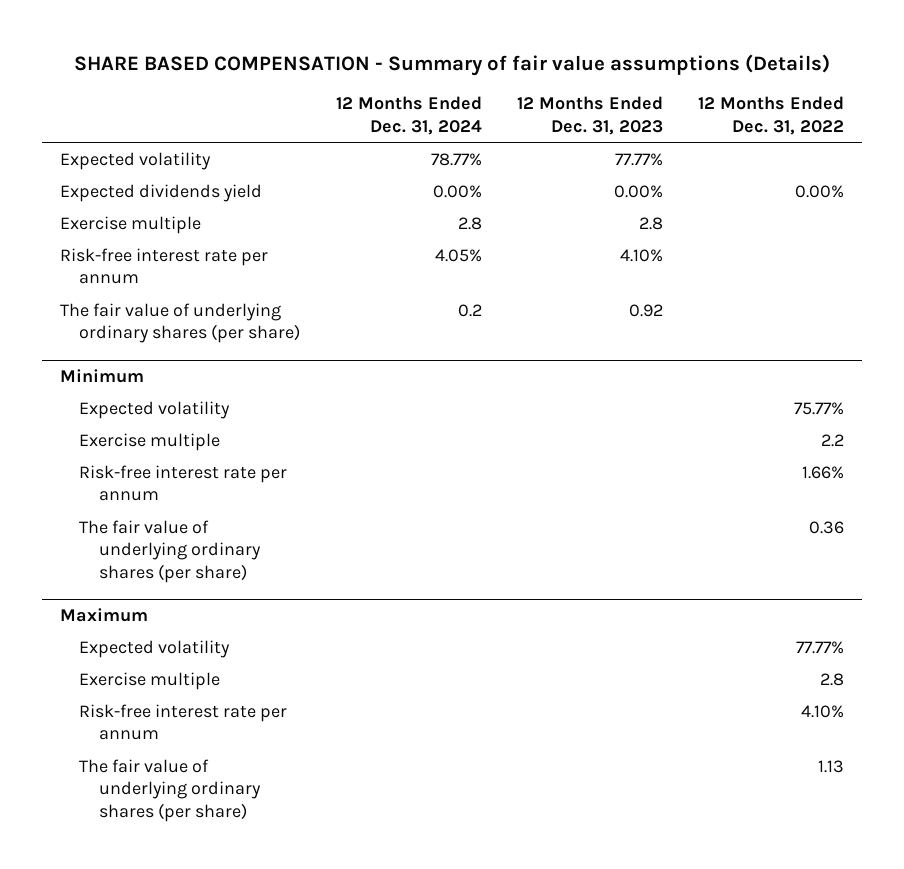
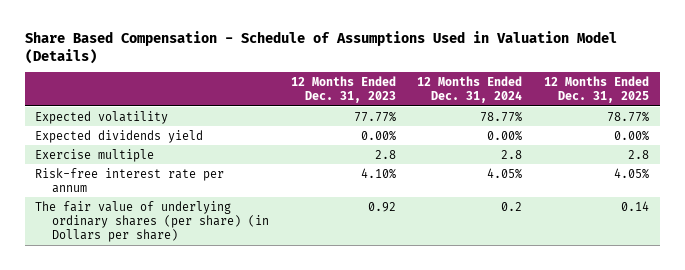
[74,53,831,76] SHARE BASED COMPENSATION - Summary of fair value assumptions (Details) -> [24,30,617,64] Share Based Compensation - Schedule of Assumptions Used in Valuation Model (Details)
[698,96,845,136] 12 Months Ended Dec. 31, 2022 -> none
none -> [544,76,650,104] 12 Months Ended Dec. 31, 2025
[59,368,144,383] Minimum -> none
[79,400,231,419] Expected volatility -> none
[79,432,221,451] Exercise multiple -> none
[79,464,288,502] Risk-free interest rate per annum -> none
[79,519,261,584] The fair value of underlying ordinary shares (per share) -> none
[59,607,148,622] Maximum -> none
[79,639,231,658] Expected volatility -> none
[79,671,221,690] Exercise multiple -> none
[79,703,288,741] Risk-free interest rate per annum -> none
[79,758,261,823] The fair value of underlying ordinary shares (per share) -> none
[59,302,301,344] The fair value of underlying ordinary shares (per share) -> [35,200,269,242] The fair value of underlying ordinary shares (per share) (in Dollars per share)

